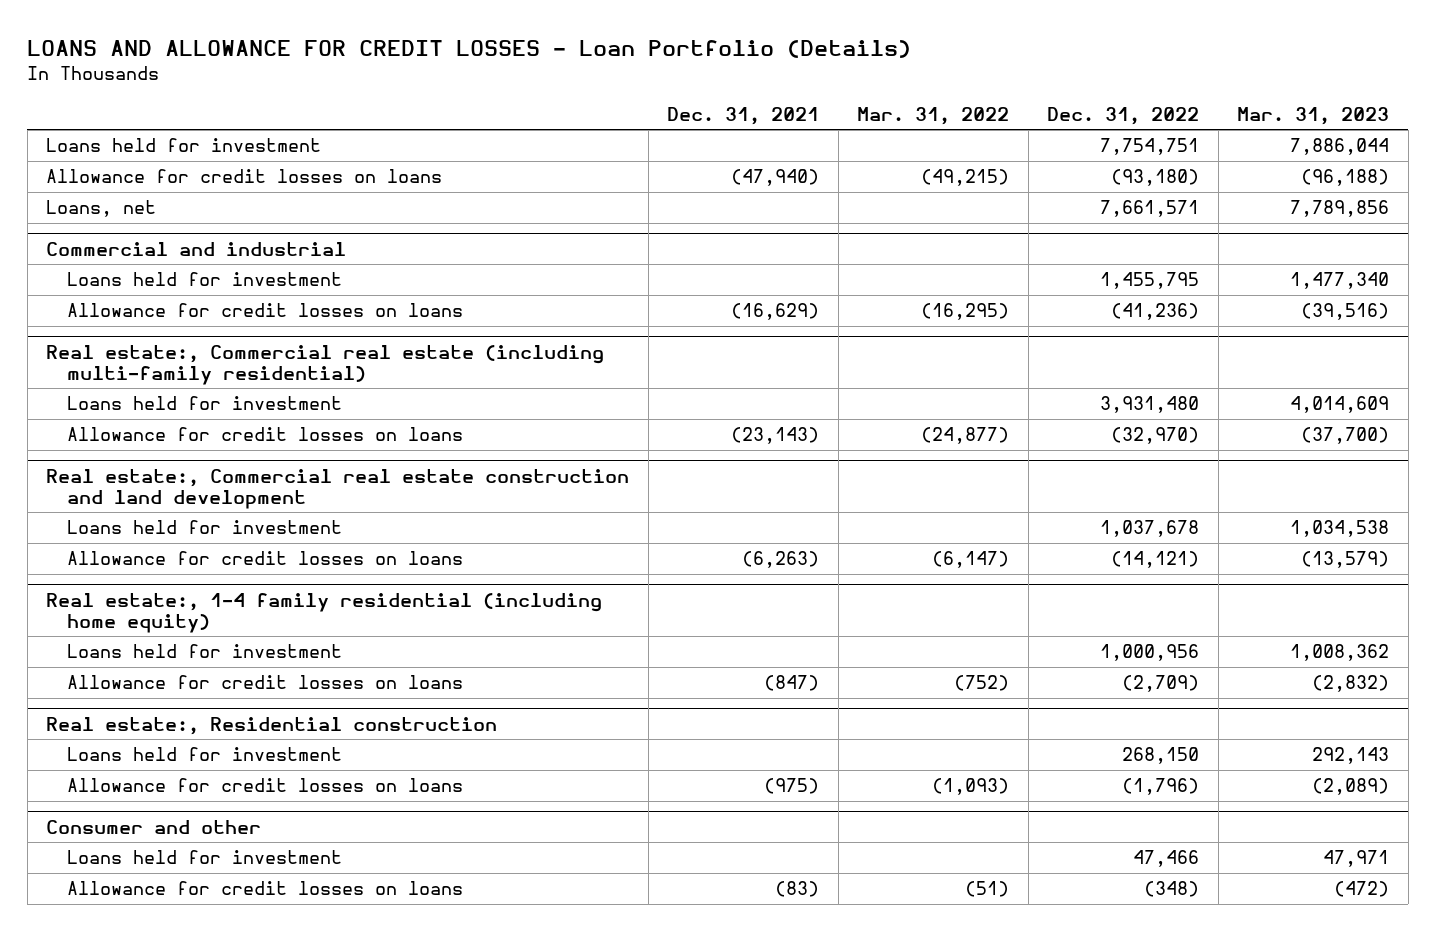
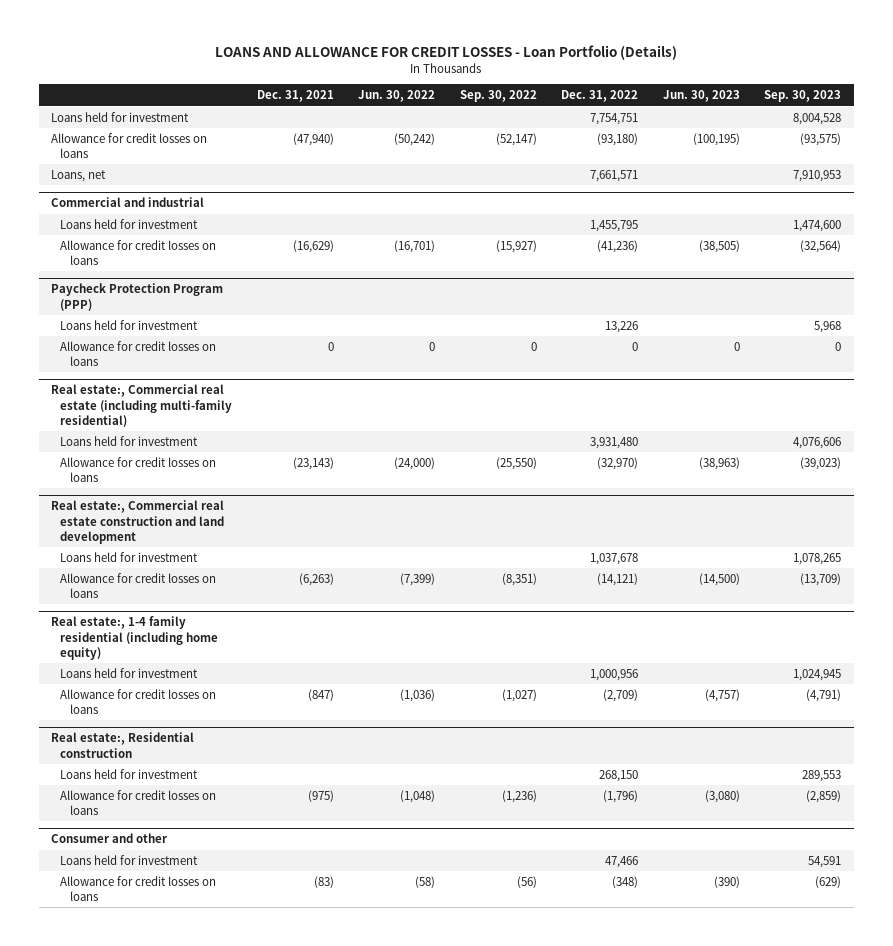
[857,106,1010,125] Mar. 31, 2022 -> none
[1237,106,1390,125] Mar. 31, 2023 -> none
none -> [358,90,436,103] Jun. 30, 2022
none -> [459,90,537,103] Sep. 30, 2022
none -> [662,90,740,103] Jun. 30, 2023
none -> [764,90,842,103] Sep. 30, 2023
none -> [51,283,224,311] Paycheck Protection Program (PPP)
none -> [60,319,199,330] Loans held for investment
none -> [60,340,217,366] Allowance for credit losses on loans

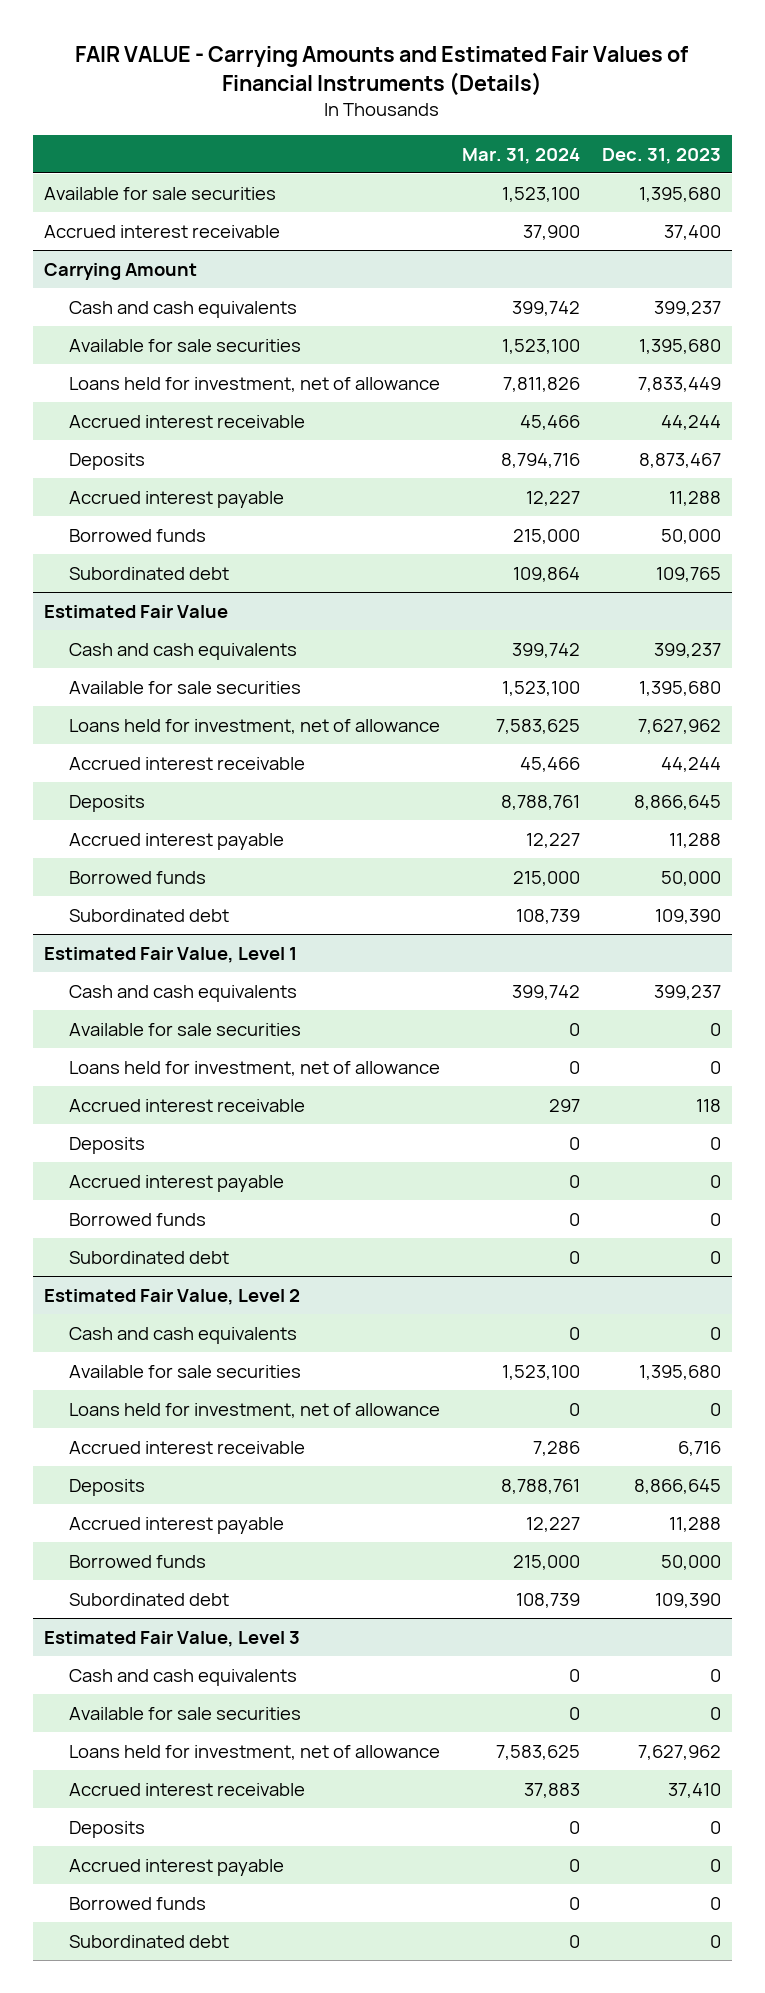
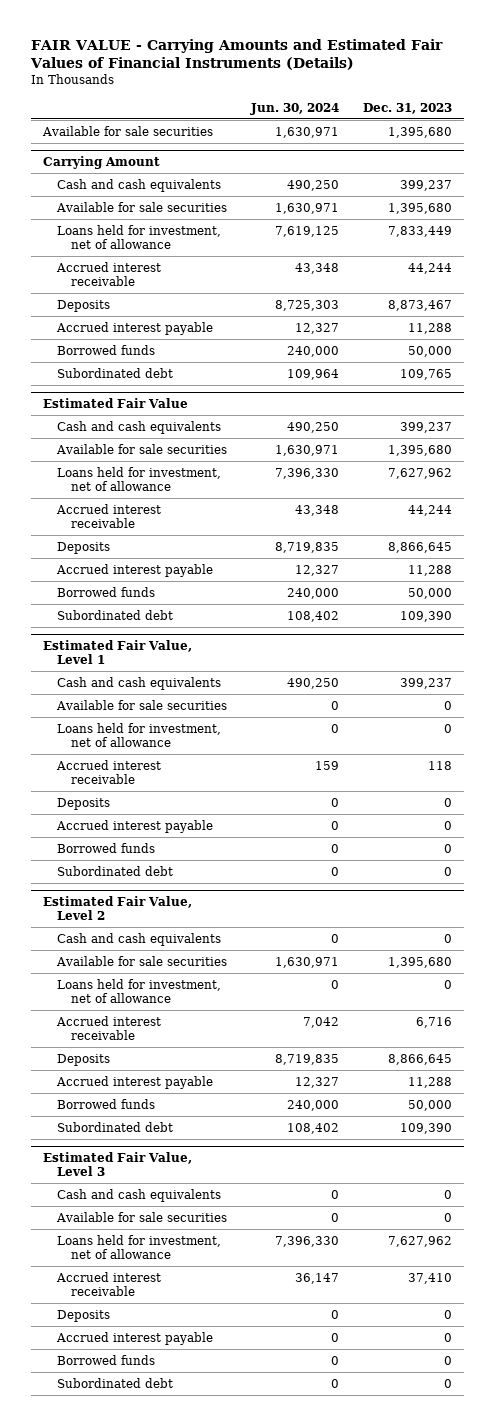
[462,147,581,164] Mar. 31, 2024 -> none
none -> [250,102,340,115] Jun. 30, 2024
[43,224,280,238] Accrued interest receivable -> none

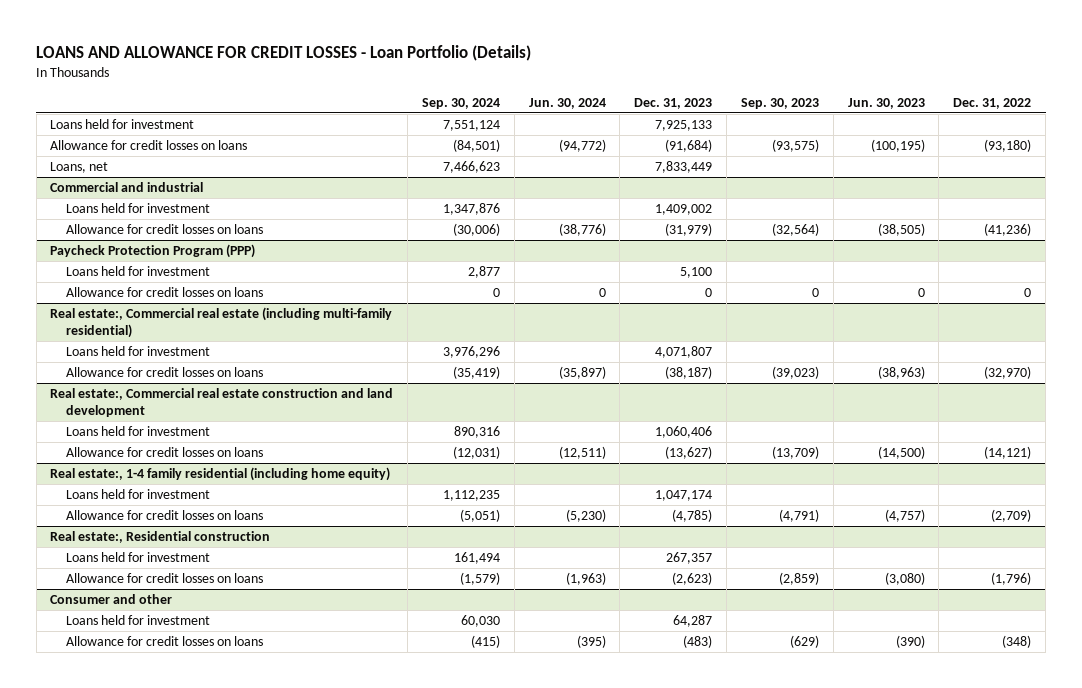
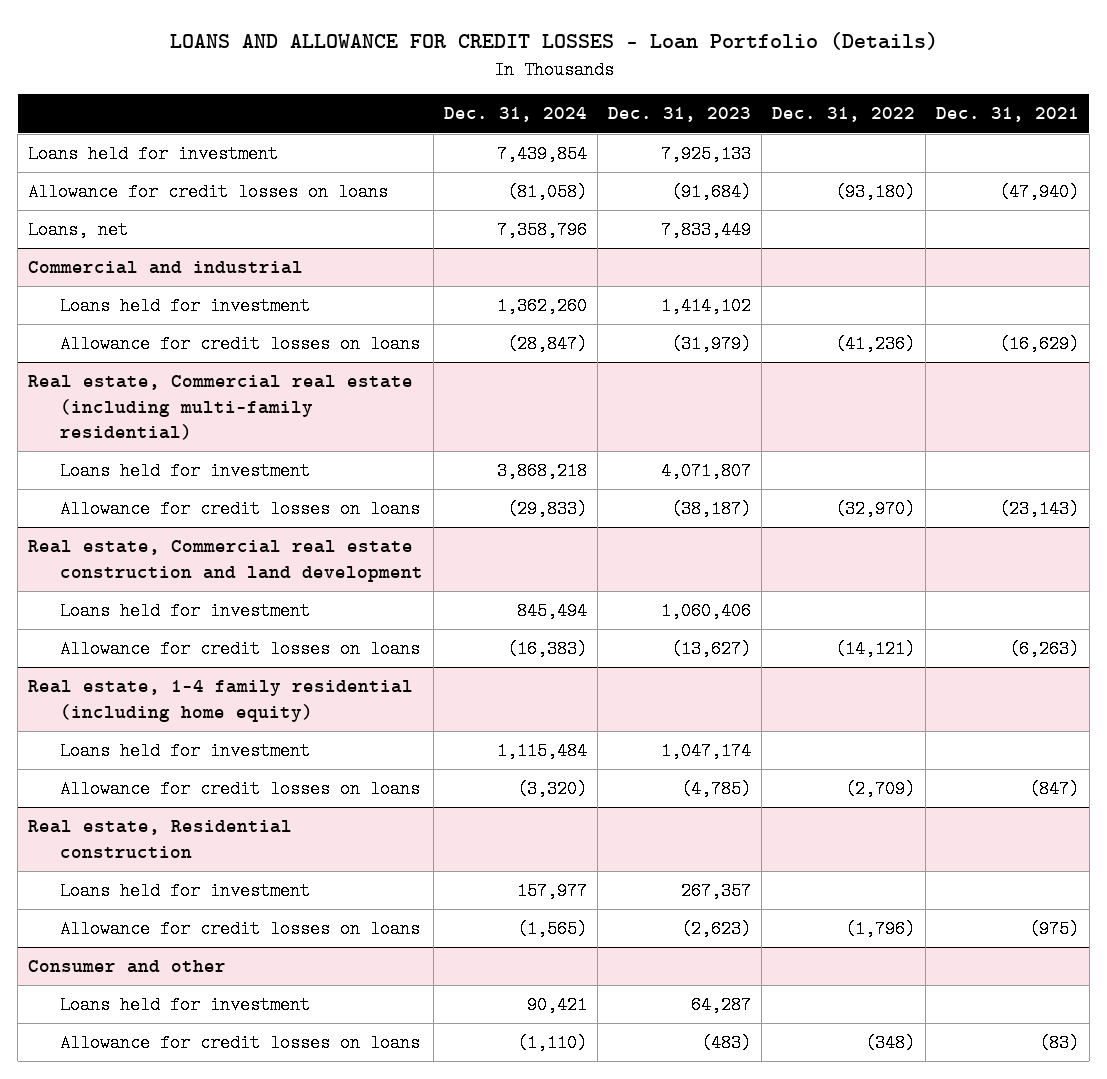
[422,97,501,109] Sep. 30, 2024 -> none
[528,97,606,109] Jun. 30, 2024 -> none
[740,97,819,109] Sep. 30, 2023 -> none
[847,97,925,109] Jun. 30, 2023 -> none
none -> [443,107,587,123] Dec. 31, 2024
none -> [935,107,1079,123] Dec. 31, 2021
[655,204,713,216] 1,409,002 -> [660,297,751,316] 1,414,102
[50,244,256,259] Paycheck Protection Program (PPP) -> none
[66,266,211,277] Loans held for investment -> none
[66,287,264,298] Allowance for credit losses on loans -> none
[50,307,393,338] Real estate:, Commercial real estate (including multi-family residential) -> [28,375,414,440] Real estate, Commercial real estate (including multi-family residential)
[50,388,394,417] Real estate:, Commercial real estate construction and land development -> [28,540,423,582] Real estate, Commercial real estate construction and land development
[50,467,391,482] Real estate:, 1-4 family residential (including home equity) -> [28,680,414,722] Real estate, 1-4 family residential (including home equity)
[50,531,271,544] Real estate:, Residential construction -> [28,820,293,858] Real estate, Residential construction

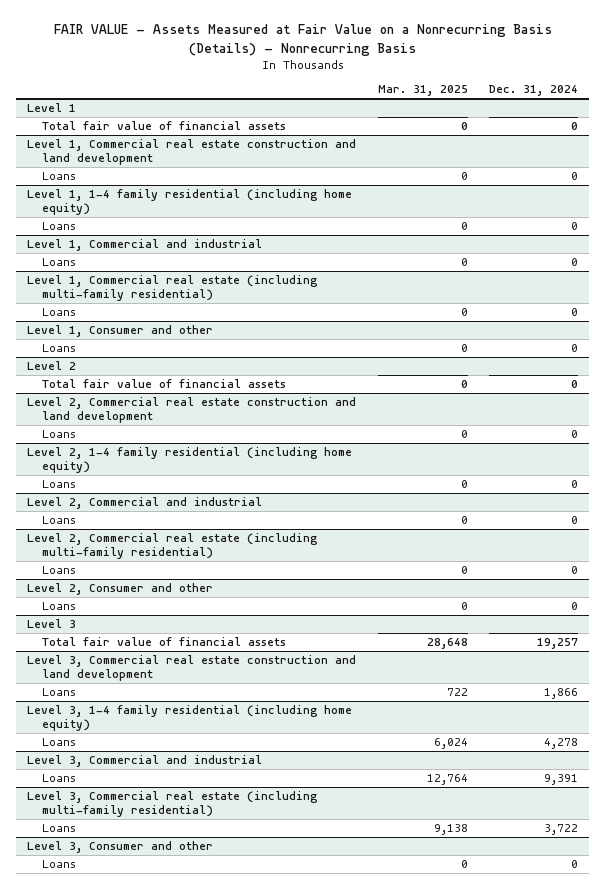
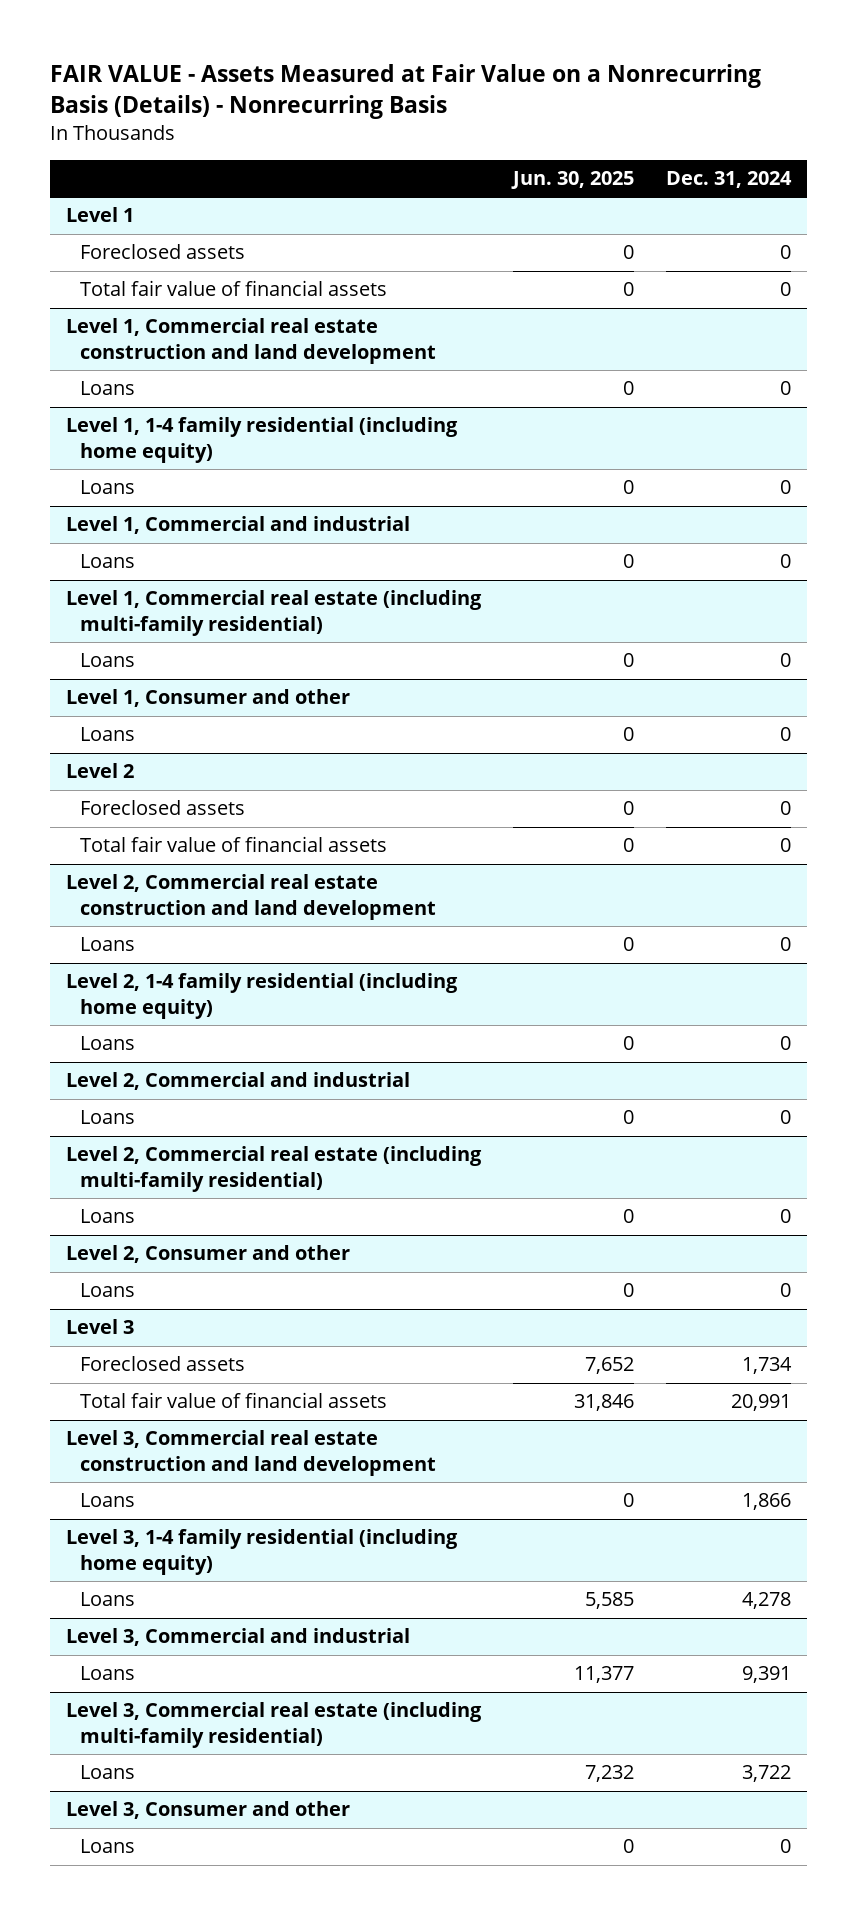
[377,85,468,97] Mar. 31, 2025 -> none
none -> [511,171,635,190] Jun. 30, 2025
none -> [80,244,246,260] Foreclosed assets
none -> [80,800,246,816] Foreclosed assets
none -> [80,1356,246,1372] Foreclosed assets
[537,637,579,649] 19,257 -> [731,1394,792,1412] 20,991

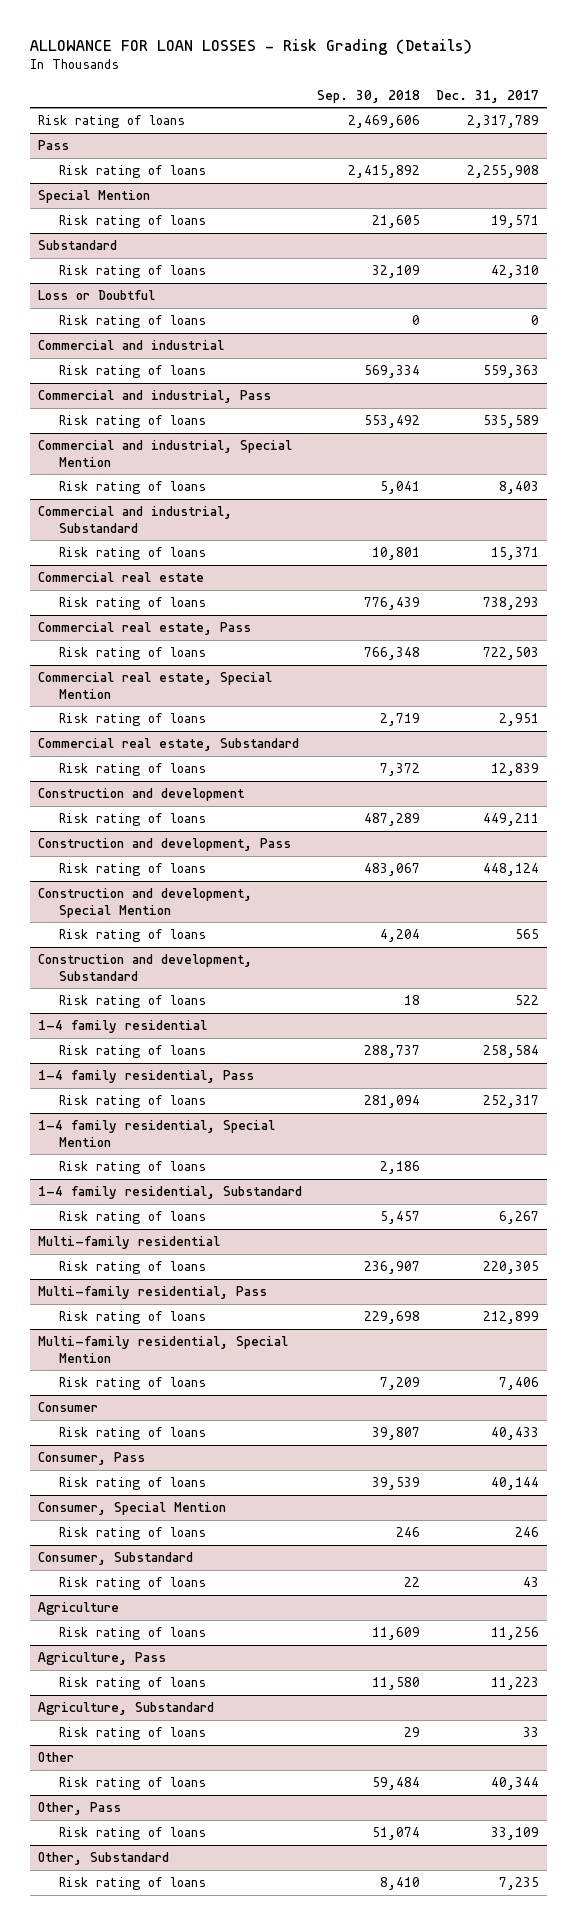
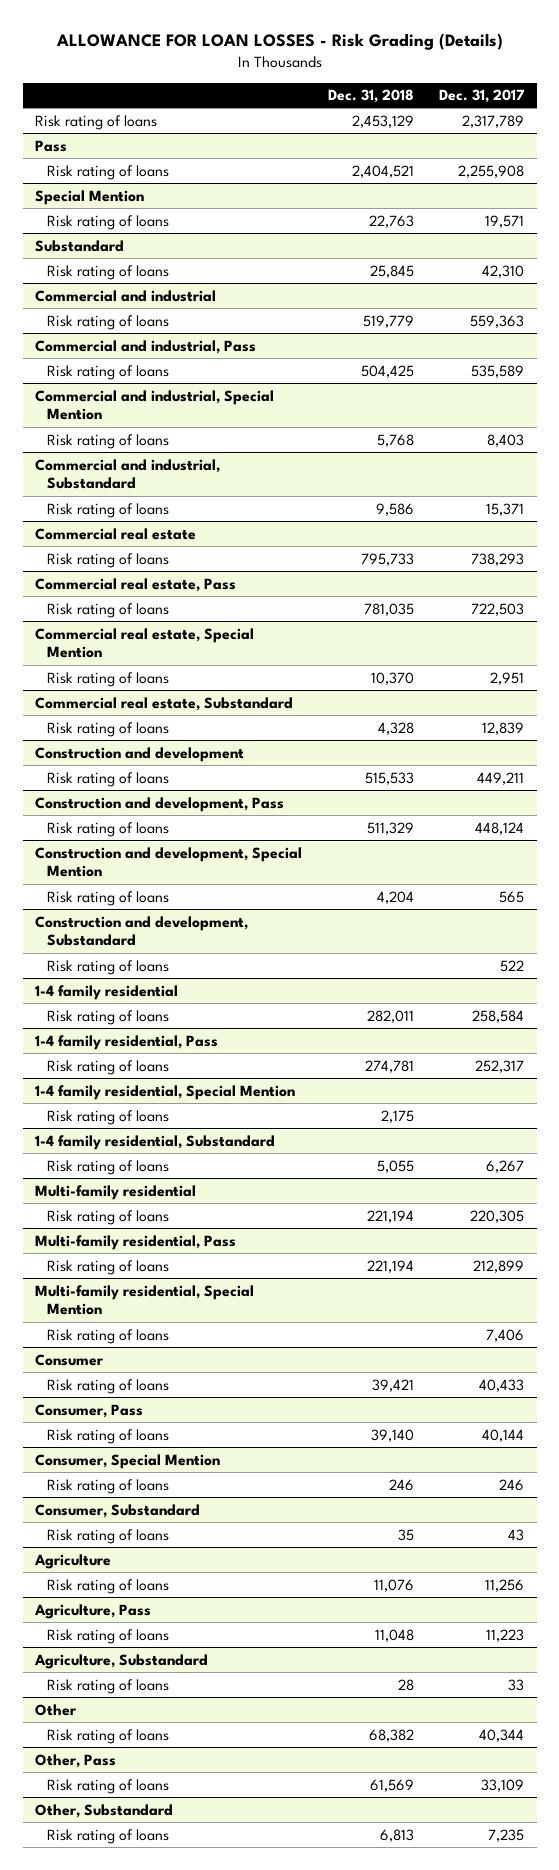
[317,89,421,103] Sep. 30, 2018 -> none
none -> [327,89,414,104] Dec. 31, 2018
[37,289,155,300] Loss or Doubtful -> none
[59,314,207,328] Risk rating of loans -> none

